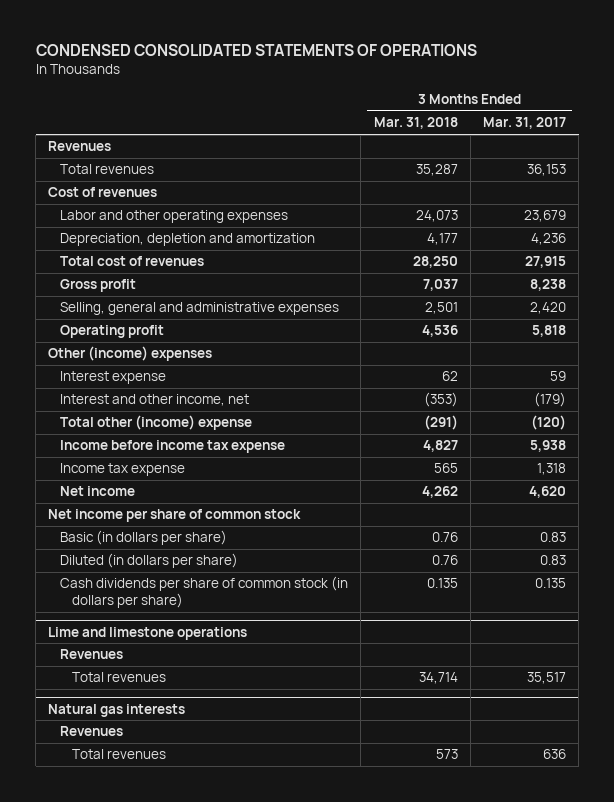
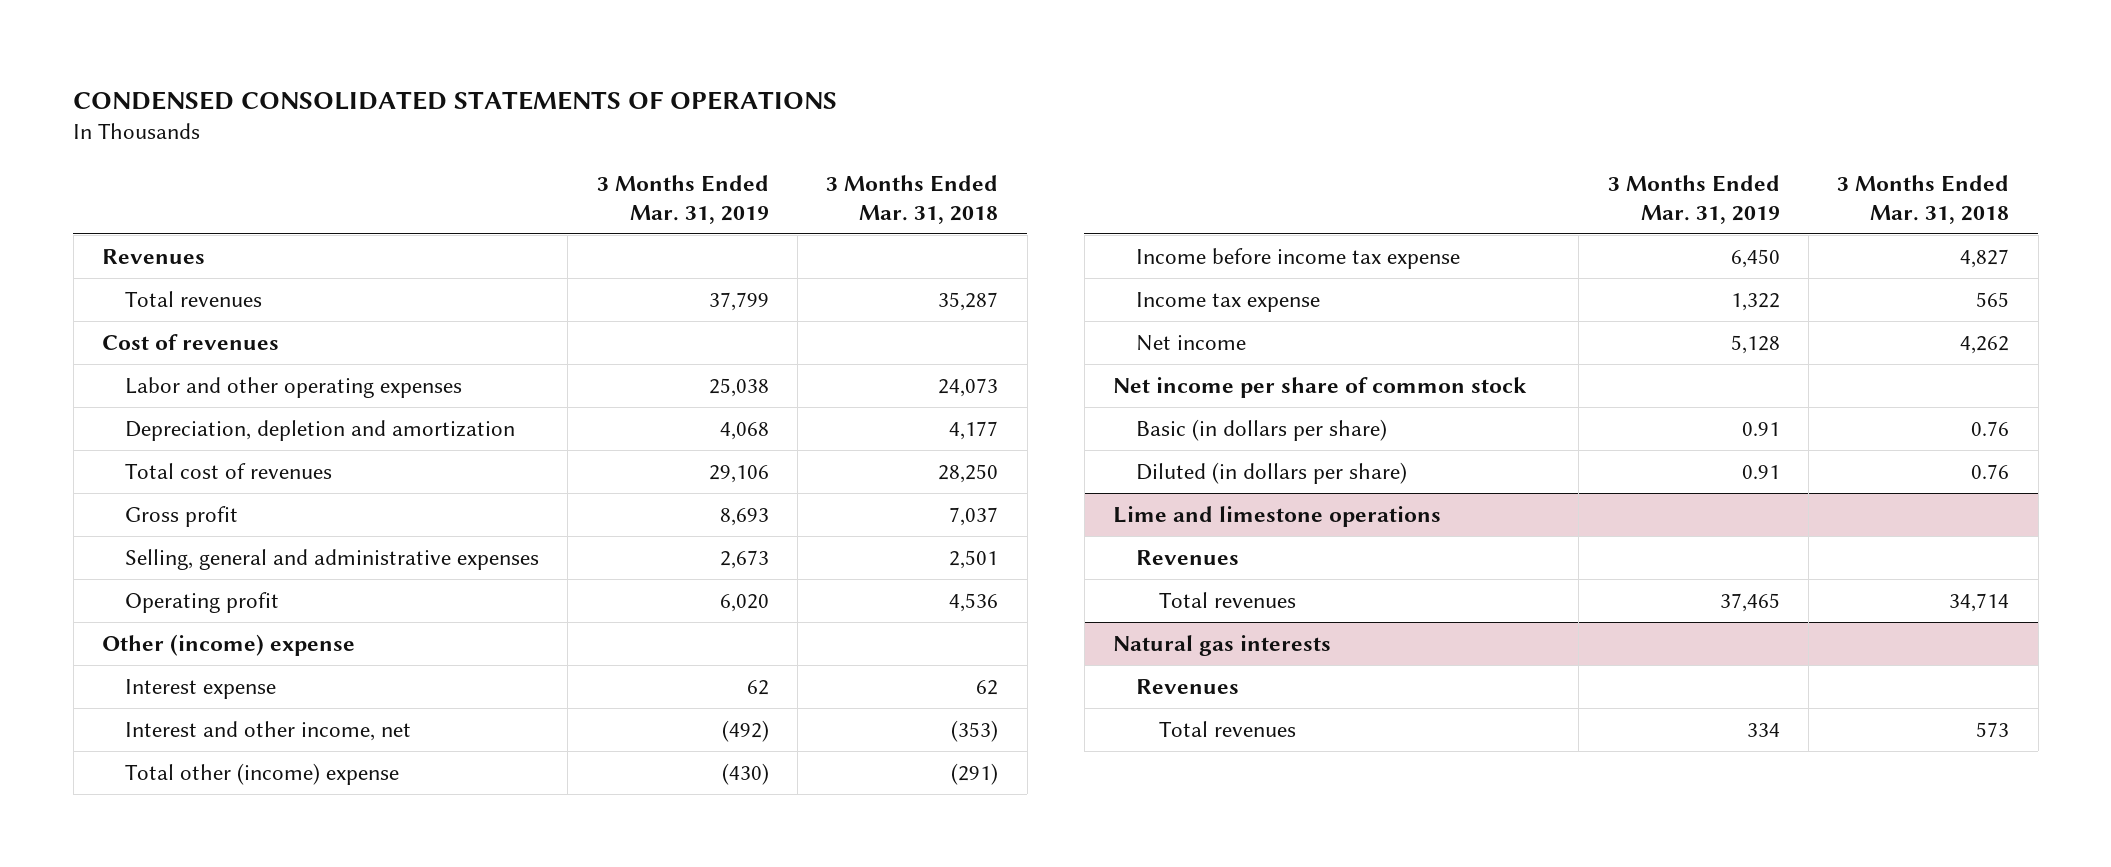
[483,117,567,130] Mar. 31, 2017 -> none
none -> [596,174,769,225] 3 Months Ended Mar. 31, 2019
[48,346,213,362] Other (income) expenses -> [101,633,355,656] Other (income) expense
[60,576,349,608] Cash dividends per share of common stock (in dollars per share) -> none

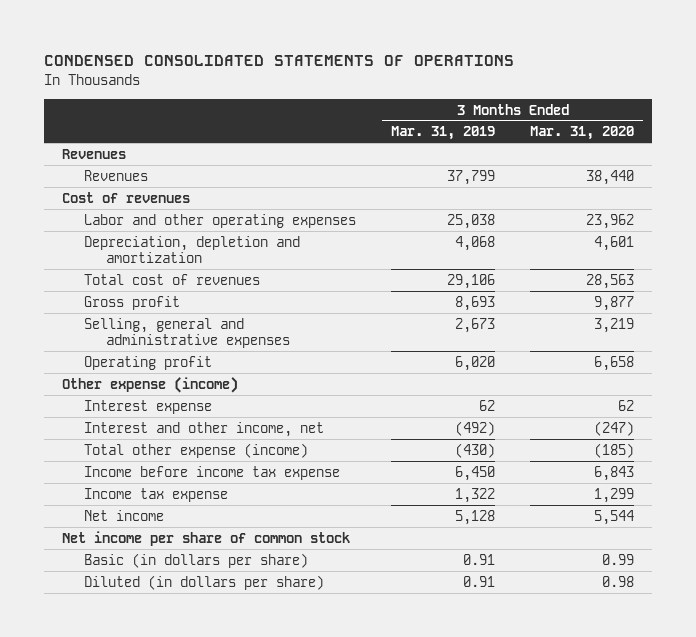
[826,174,999,225] 3 Months Ended Mar. 31, 2018 -> none
none -> [530,126,635,141] Mar. 31, 2020
[125,290,263,307] Total revenues -> [83,169,148,181] Revenues
[101,633,355,656] Other (income) expense -> [61,376,238,393] Other expense (income)
[125,762,400,785] Total other (income) expense -> [83,442,308,458] Total other expense (income)
[1112,505,1441,527] Lime and limestone operations -> none
[1136,549,1240,565] Revenues -> none
[1159,591,1297,608] Total revenues -> none
[1112,634,1331,656] Natural gas interests -> none
[1136,678,1240,694] Revenues -> none
[1159,720,1297,737] Total revenues -> none

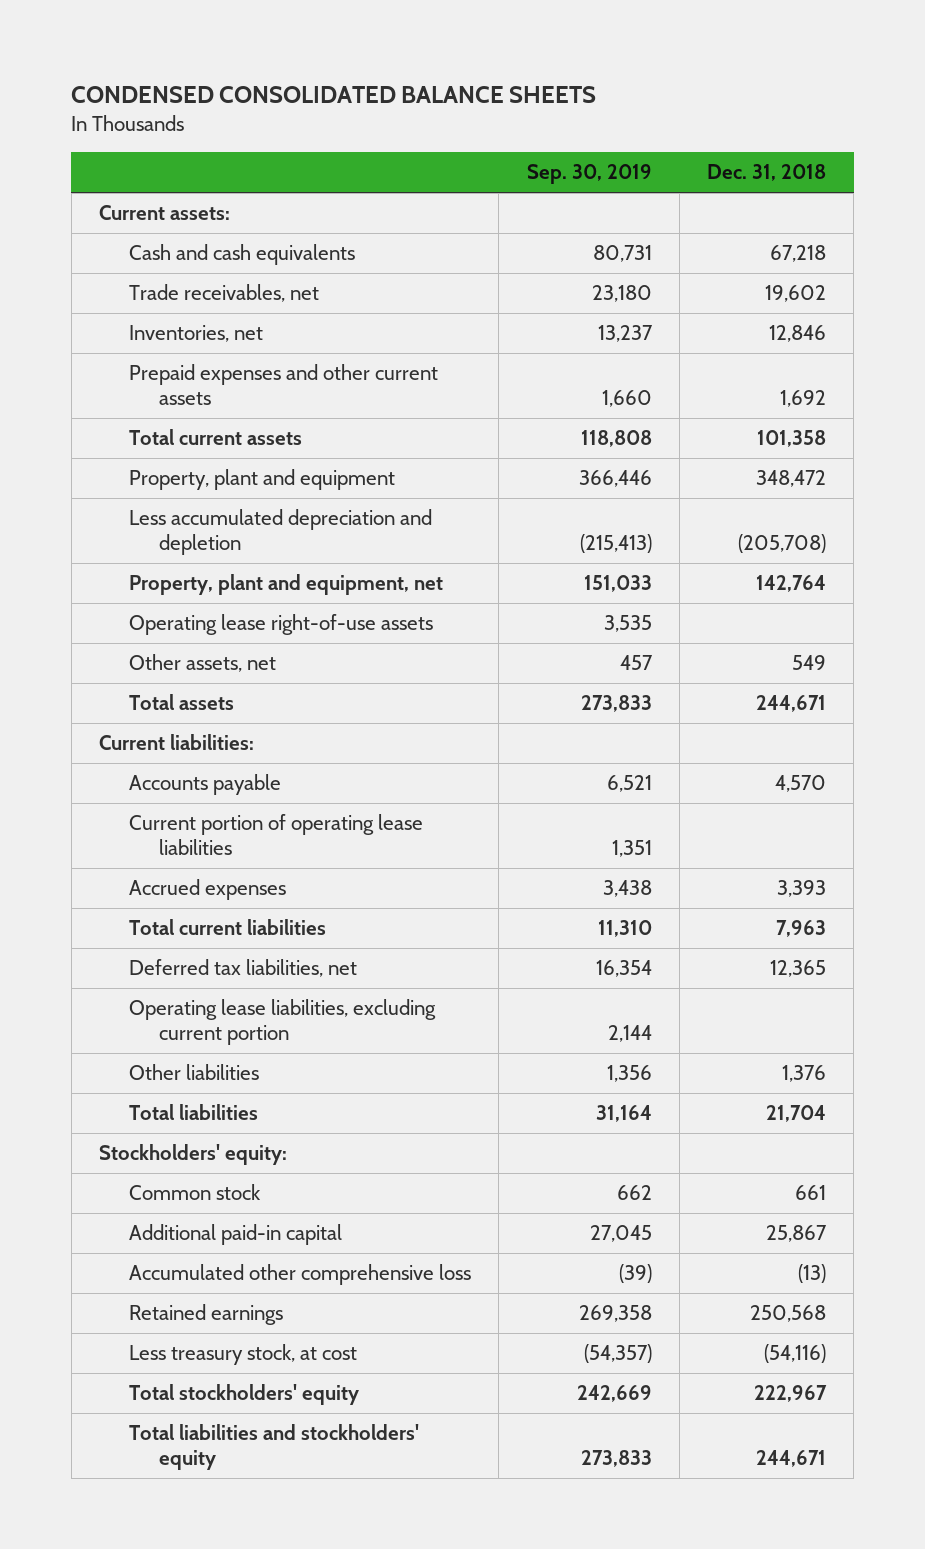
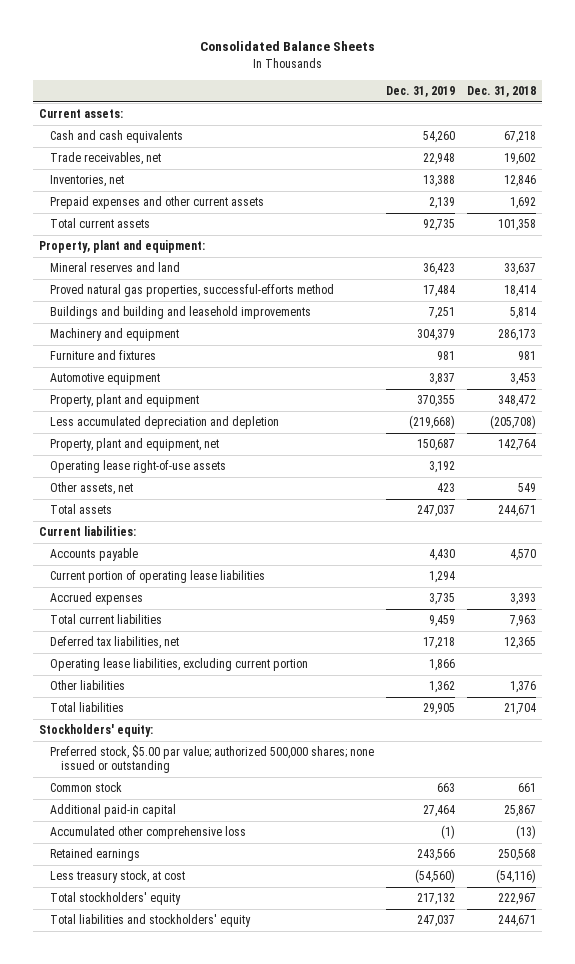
[71,86,597,104] CONDENSED CONSOLIDATED BALANCE SHEETS -> [199,41,375,52] Consolidated Balance Sheets
[526,164,652,185] Sep. 30, 2019 -> none
none -> [386,85,456,97] Dec. 31, 2019
none -> [38,240,205,254] Property, plant and equipment:
none -> [50,262,181,273] Mineral reserves and land
none -> [50,284,335,298] Proved natural gas properties, successful-efforts method
none -> [50,306,312,320] Buildings and building and leasehold improvements
none -> [50,328,180,342] Machinery and equipment
none -> [50,350,157,361] Furniture and fixtures
none -> [50,373,161,386] Automotive equipment
none -> [50,745,375,774] Preferred stock, $5.00 par value; authorized 500,000 shares; none issued or outstanding

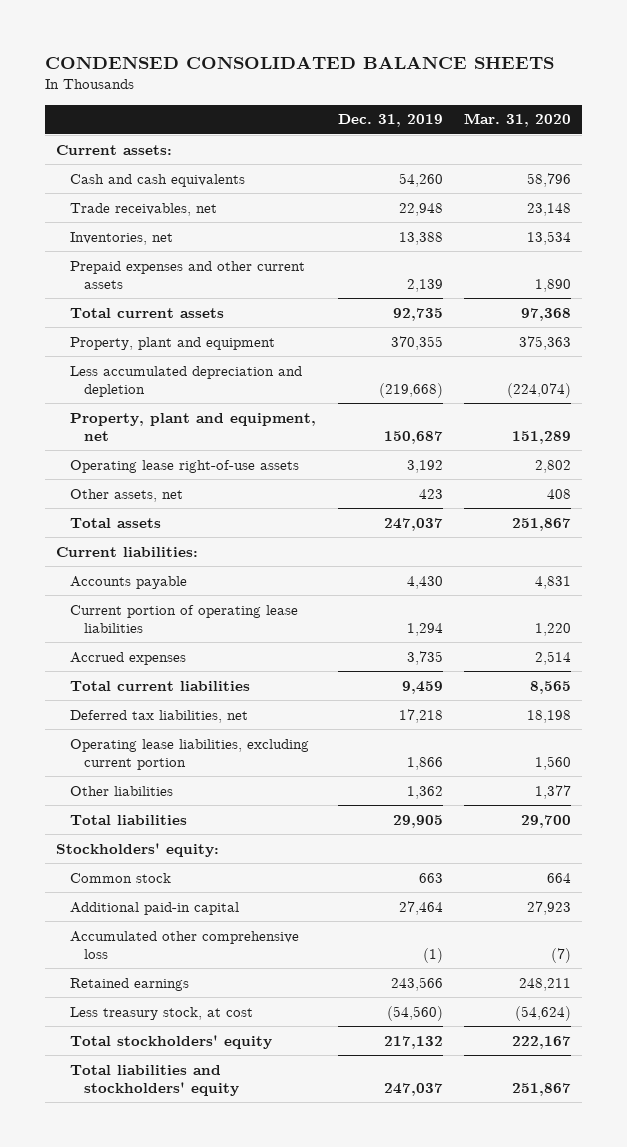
[199,41,375,52] Consolidated Balance Sheets -> [45,55,555,69] CONDENSED CONSOLIDATED BALANCE SHEETS
[467,85,537,97] Dec. 31, 2018 -> none
none -> [464,113,572,128] Mar. 31, 2020
[38,240,205,254] Property, plant and equipment: -> none
[50,262,181,273] Mineral reserves and land -> none
[50,284,335,298] Proved natural gas properties, successful-efforts method -> none
[50,306,312,320] Buildings and building and leasehold improvements -> none
[50,328,180,342] Machinery and equipment -> none
[50,350,157,361] Furniture and fixtures -> none
[50,373,161,386] Automotive equipment -> none
[50,745,375,774] Preferred stock, $5.00 par value; authorized 500,000 shares; none issued or outstanding -> none

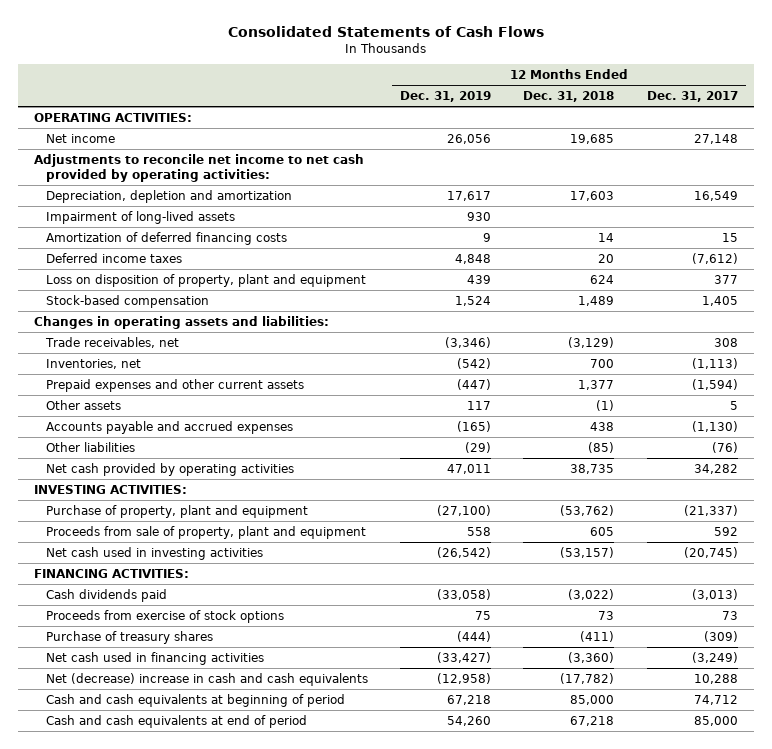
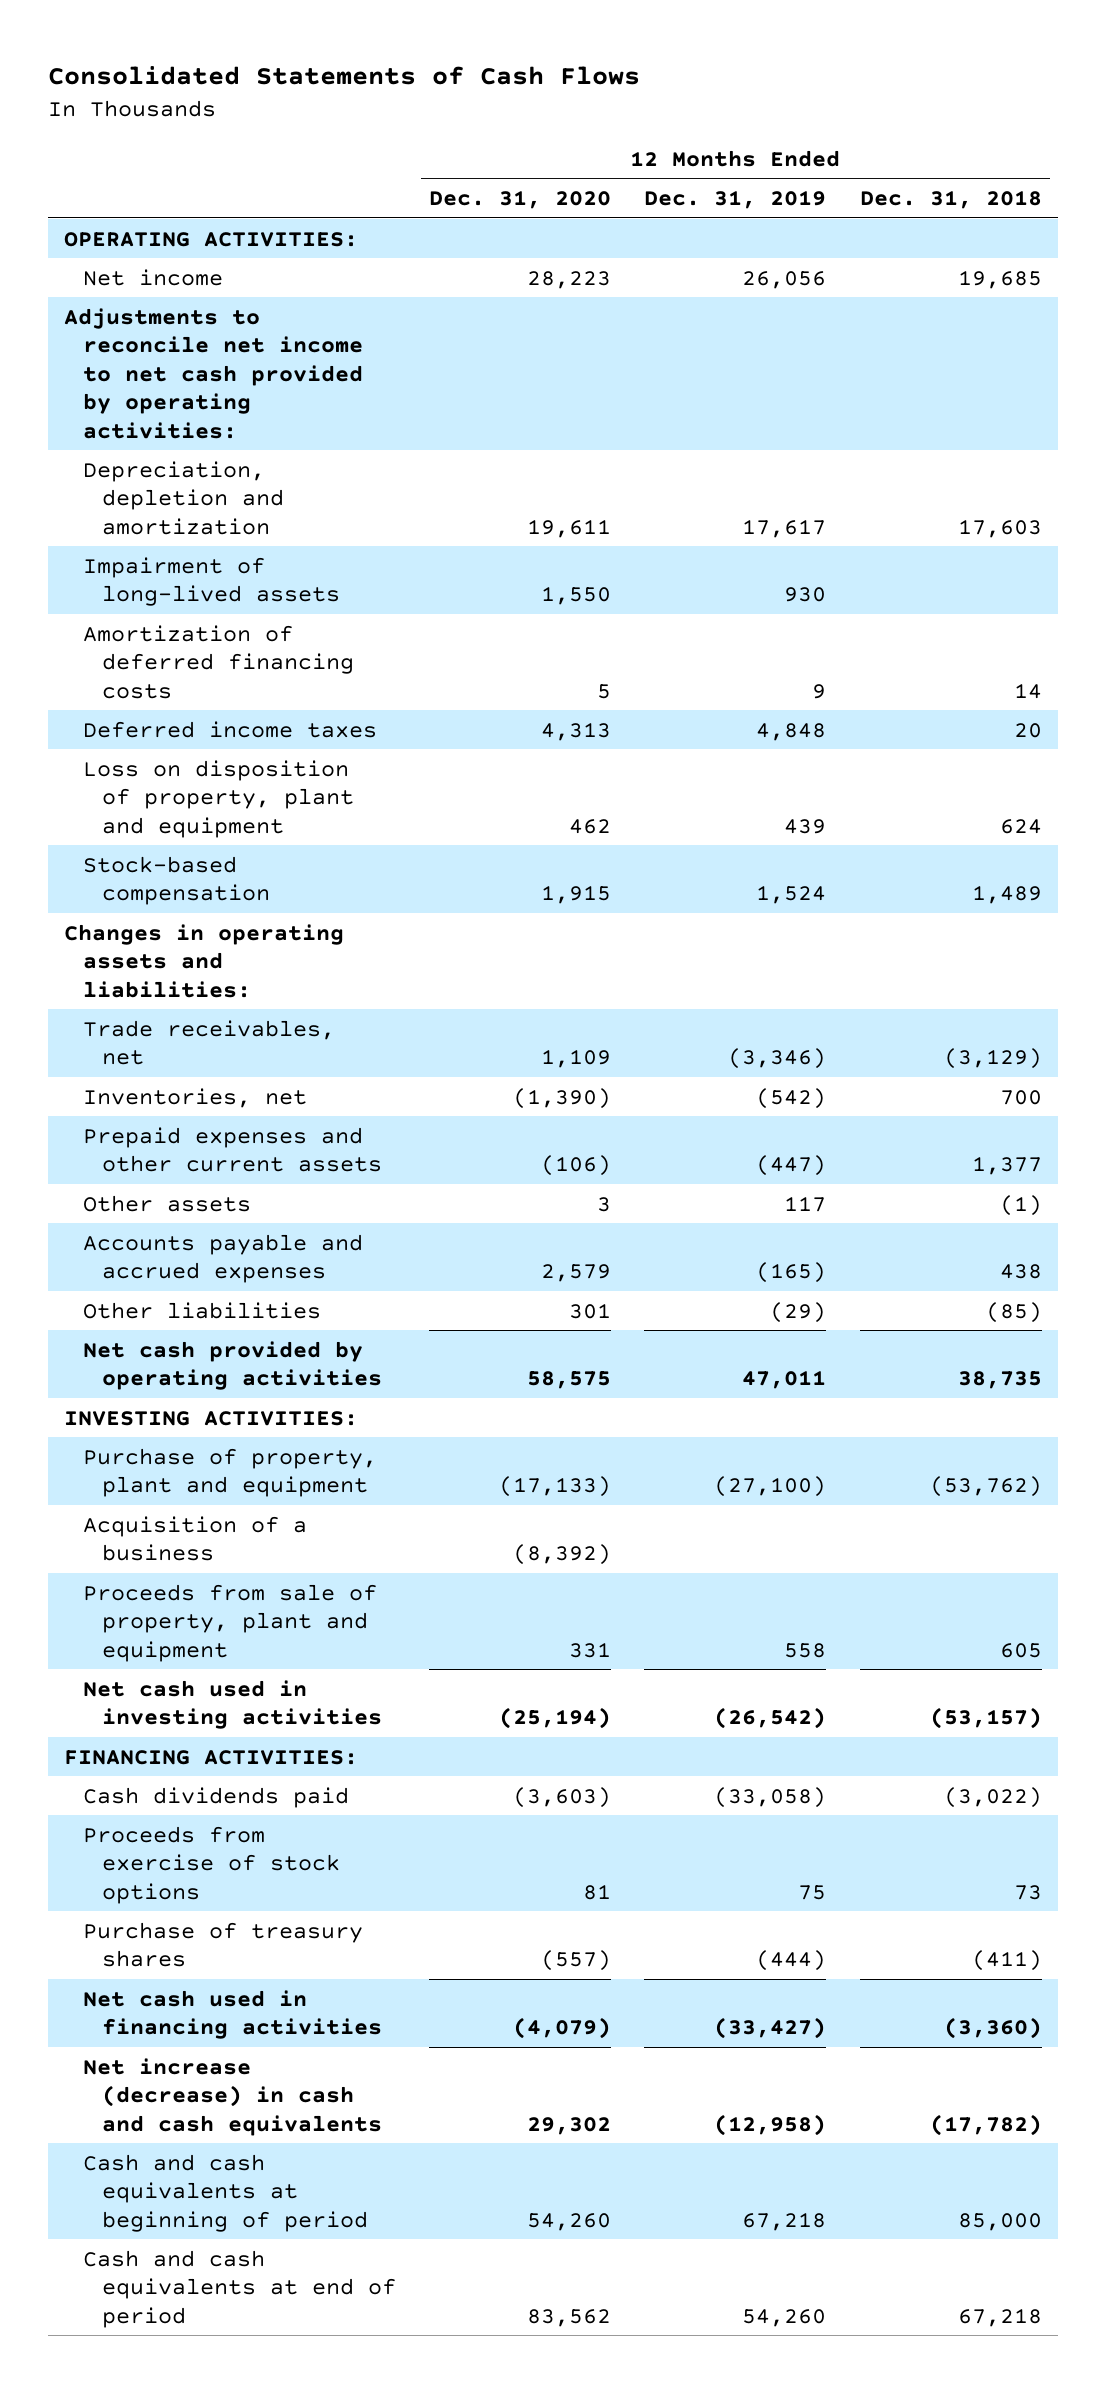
[646,91,738,103] Dec. 31, 2017 -> none
none -> [429,190,612,210] Dec. 31, 2020
none -> [83,1515,308,1562] Acquisition of a business
[45,672,368,686] Net (decrease) increase in cash and cash equivalents -> [83,2057,382,2136] Net increase (decrease) in cash and cash equivalents

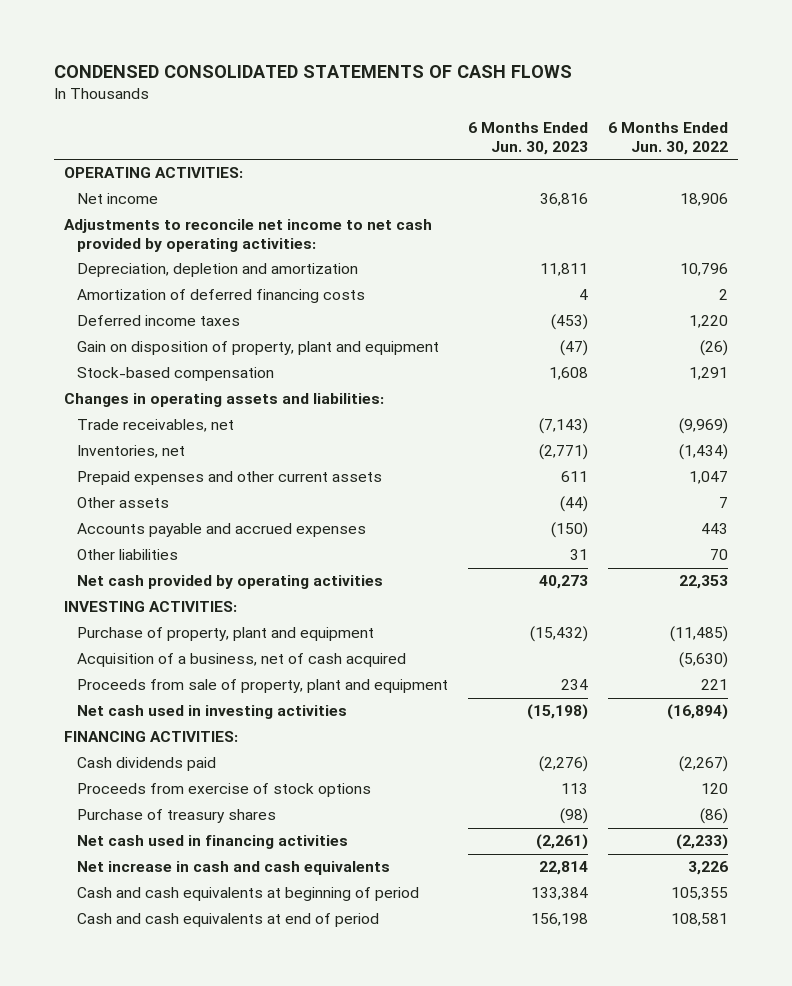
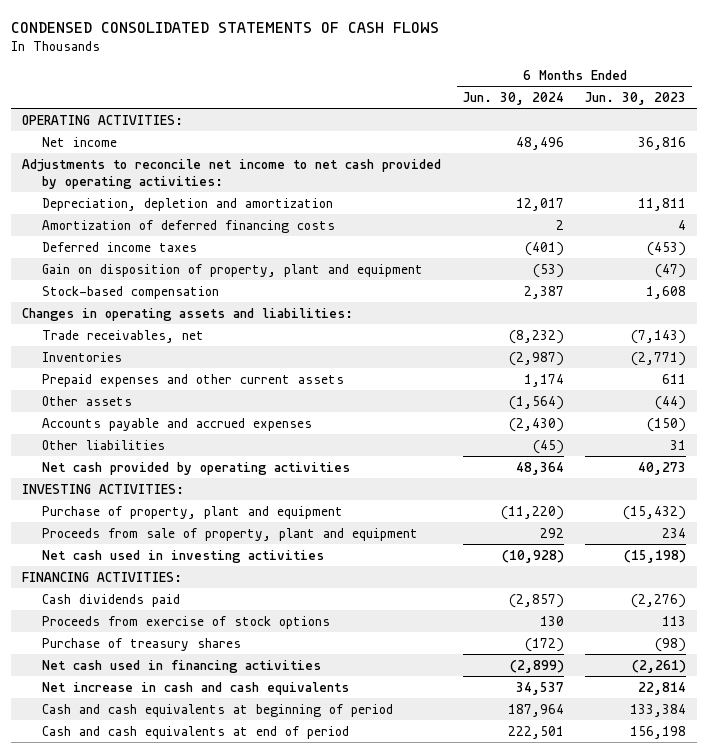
[608,122,729,155] 6 Months Ended Jun. 30, 2022 -> none
none -> [462,91,564,105] Jun. 30, 2024
[77,445,186,459] Inventories, net -> [41,351,122,362] Inventories
[77,653,407,668] Acquisition of a business, net of cash acquired -> none

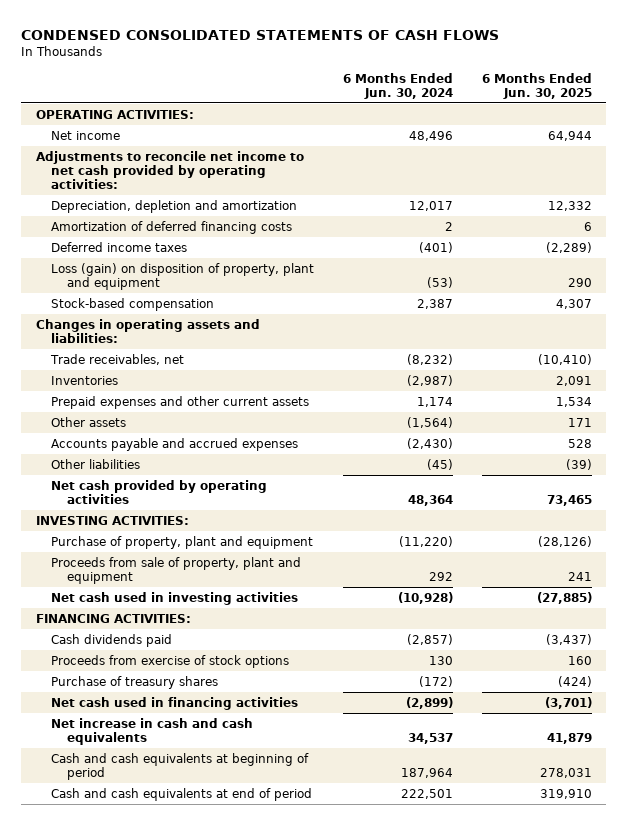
[585,91,687,105] Jun. 30, 2023 -> none
none -> [481,72,592,99] 6 Months Ended Jun. 30, 2025
[41,263,423,277] Gain on disposition of property, plant and equipment -> [51,262,315,290] Loss (gain) on disposition of property, plant and equipment

